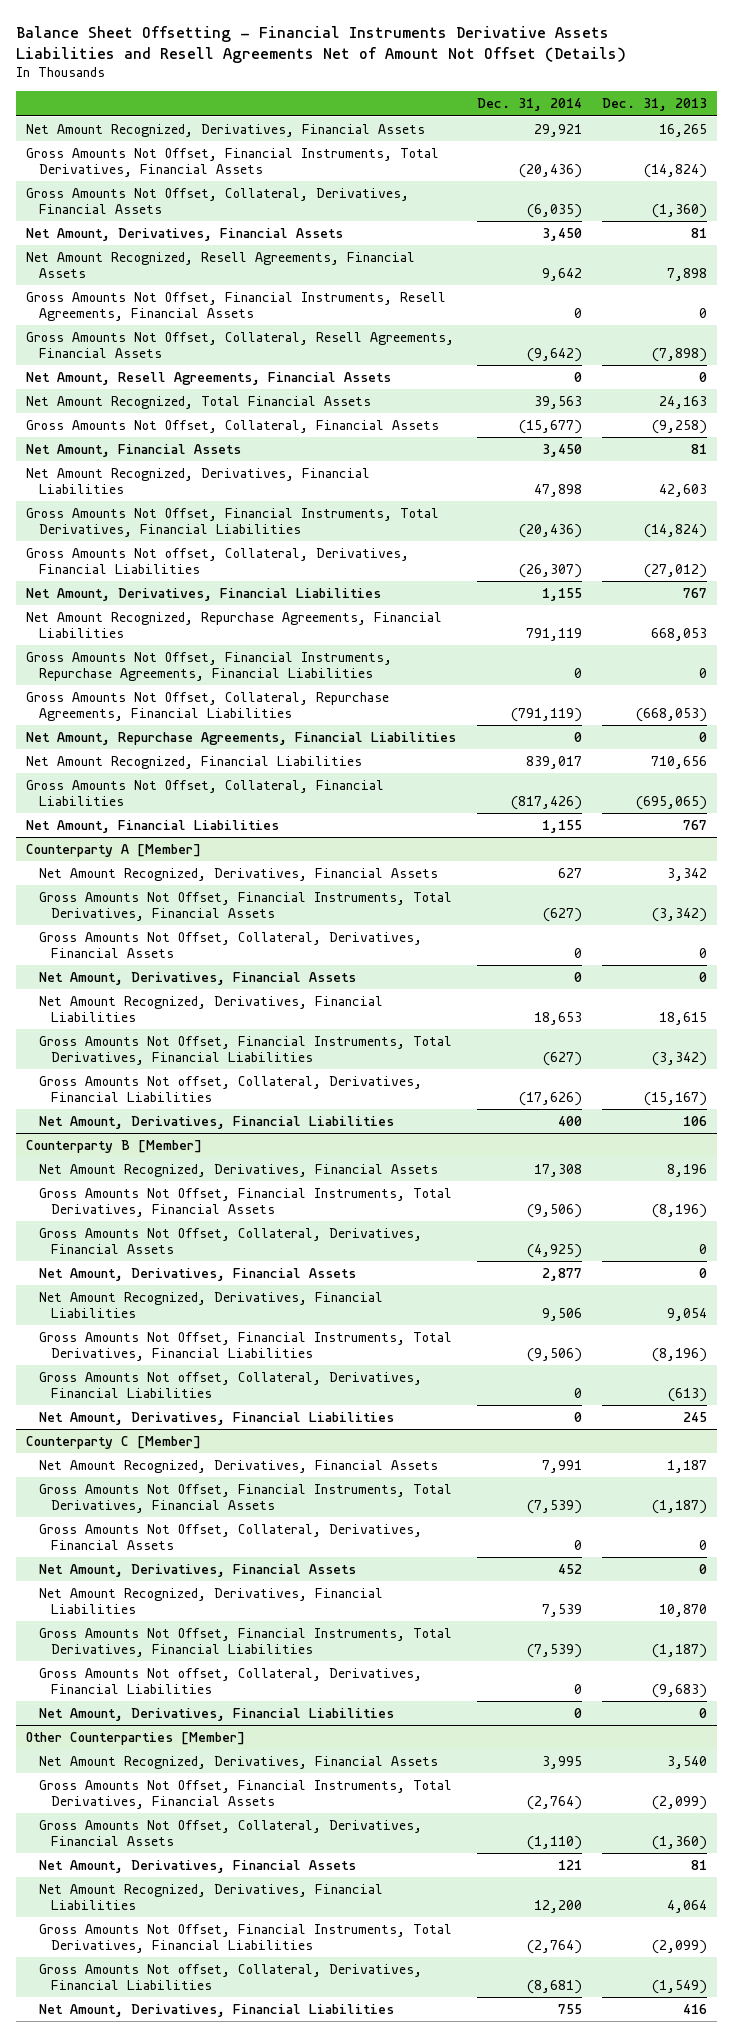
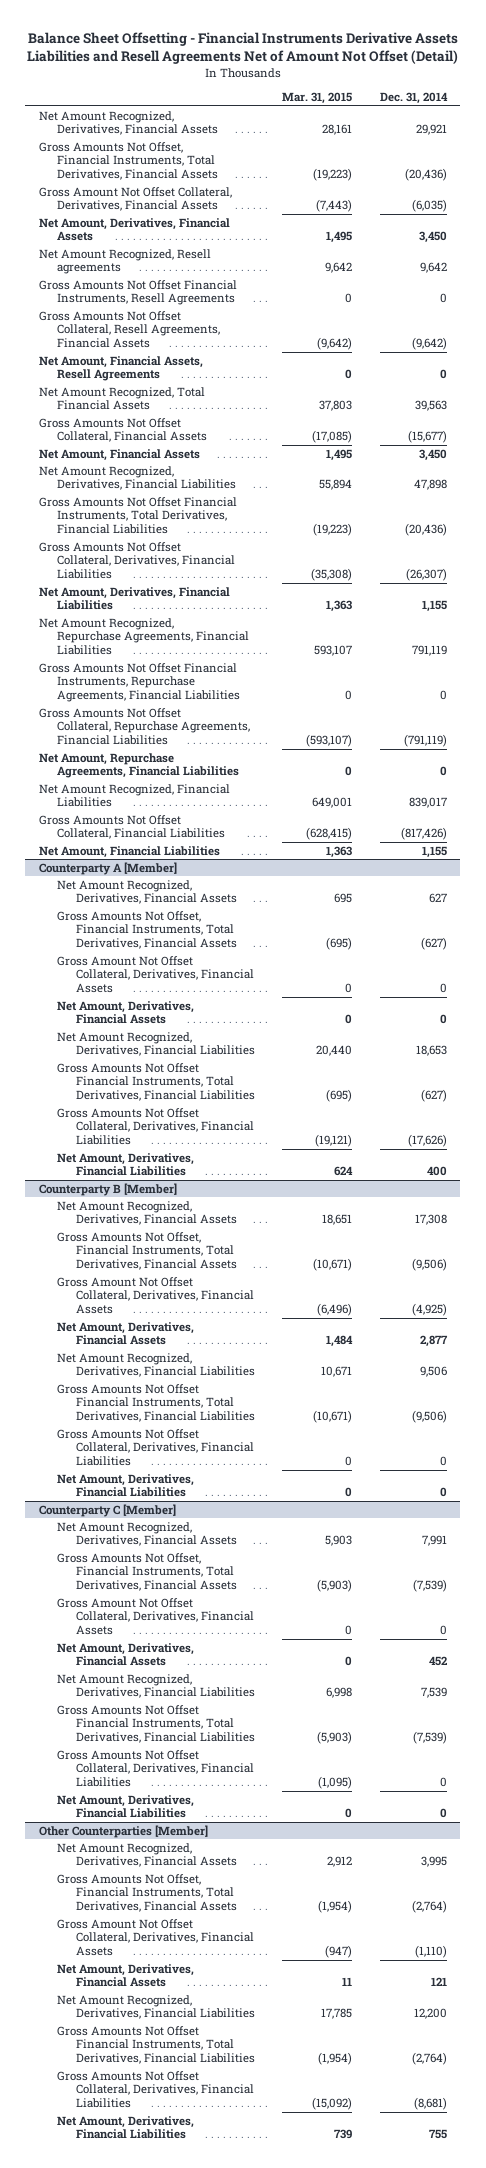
[16,25,627,63] Balance Sheet Offsetting - Financial Instruments Derivative Assets Liabilities and Resell Agreements Net of Amount Not Offset (Details) -> [26,32,458,65] Balance Sheet Offsetting - Financial Instruments Derivative Assets Liabilities and Resell Agreements Net of Amount Not Offset (Detail)
[601,98,707,112] Dec. 31, 2013 -> none
none -> [282,92,353,105] Mar. 31, 2015
[26,187,410,214] Gross Amounts Not Offset, Collateral, Derivatives, Financial Assets -> [39,186,233,212] Gross Amount Not Offset Collateral, Derivatives, Financial Assets
[26,251,416,278] Net Amount Recognized, Resell Agreements, Financial Assets -> [39,248,212,275] Net Amount Recognized, Resell agreements
[26,291,447,321] Gross Amounts Not Offset, Financial Instruments, Resell Agreements, Financial Assets -> [39,279,238,306] Gross Amounts Not Offset Financial Instruments, Resell Agreements
[26,331,455,358] Gross Amounts Not Offset, Collateral, Resell Agreements, Financial Assets -> [39,310,221,349] Gross Amounts Not Offset Collateral, Resell Agreements, Financial Assets
[26,371,392,385] Net Amount, Resell Agreements, Financial Assets -> [39,355,204,382] Net Amount, Financial Assets, Resell Agreements
[26,419,440,433] Gross Amounts Not Offset, Collateral, Financial Assets -> [39,417,208,443] Gross Amounts Not Offset Collateral, Financial Assets
[26,507,440,537] Gross Amounts Not Offset, Financial Instruments, Total Derivatives, Financial Liabilities -> [39,496,238,535] Gross Amounts Not Offset Financial Instruments, Total Derivatives, Financial Liabilities
[26,547,410,574] Gross Amounts Not offset, Collateral, Derivatives, Financial Liabilities -> [39,541,236,580] Gross Amounts Not Offset Collateral, Derivatives, Financial Liabilities
[26,651,393,681] Gross Amounts Not Offset, Financial Instruments, Repurchase Agreements, Financial Liabilities -> [39,662,241,703] Gross Amounts Not Offset Financial Instruments, Repurchase Agreements, Financial Liabilities
[26,691,390,721] Gross Amounts Not Offset, Collateral, Repurchase Agreements, Financial Liabilities -> [39,707,251,746] Gross Amounts Not Offset Collateral, Repurchase Agreements, Financial Liabilities
[26,779,385,806] Gross Amounts Not Offset, Collateral, Financial Liabilities -> [39,814,226,840] Gross Amounts Not Offset Collateral, Financial Liabilities
[38,931,422,958] Gross Amounts Not Offset, Collateral, Derivatives, Financial Assets -> [57,955,254,994] Gross Amount Not Offset Collateral, Derivatives, Financial Assets
[38,1035,452,1065] Gross Amounts Not Offset, Financial Instruments, Total Derivatives, Financial Liabilities -> [57,1062,255,1102] Gross Amounts Not Offset Financial Instruments, Total Derivatives, Financial Liabilities
[38,1075,422,1102] Gross Amounts Not offset, Collateral, Derivatives, Financial Liabilities -> [57,1107,254,1146] Gross Amounts Not Offset Collateral, Derivatives, Financial Liabilities
[38,1227,422,1254] Gross Amounts Not Offset, Collateral, Derivatives, Financial Assets -> [57,1276,254,1315] Gross Amount Not Offset Collateral, Derivatives, Financial Assets
[38,1331,452,1361] Gross Amounts Not Offset, Financial Instruments, Total Derivatives, Financial Liabilities -> [57,1383,255,1423] Gross Amounts Not Offset Financial Instruments, Total Derivatives, Financial Liabilities
[38,1371,422,1398] Gross Amounts Not offset, Collateral, Derivatives, Financial Liabilities -> [57,1428,254,1467] Gross Amounts Not Offset Collateral, Derivatives, Financial Liabilities
[38,1523,422,1550] Gross Amounts Not Offset, Collateral, Derivatives, Financial Assets -> [57,1597,254,1636] Gross Amount Not Offset Collateral, Derivatives, Financial Assets
[38,1627,452,1657] Gross Amounts Not Offset, Financial Instruments, Total Derivatives, Financial Liabilities -> [57,1704,255,1744] Gross Amounts Not Offset Financial Instruments, Total Derivatives, Financial Liabilities
[38,1667,422,1694] Gross Amounts Not offset, Collateral, Derivatives, Financial Liabilities -> [57,1749,254,1788] Gross Amounts Not Offset Collateral, Derivatives, Financial Liabilities
[38,1819,422,1846] Gross Amounts Not Offset, Collateral, Derivatives, Financial Assets -> [57,1918,254,1957] Gross Amount Not Offset Collateral, Derivatives, Financial Assets
[38,1923,452,1953] Gross Amounts Not Offset, Financial Instruments, Total Derivatives, Financial Liabilities -> [57,2025,255,2065] Gross Amounts Not Offset Financial Instruments, Total Derivatives, Financial Liabilities
[38,1963,422,1990] Gross Amounts Not offset, Collateral, Derivatives, Financial Liabilities -> [57,2070,254,2109] Gross Amounts Not Offset Collateral, Derivatives, Financial Liabilities

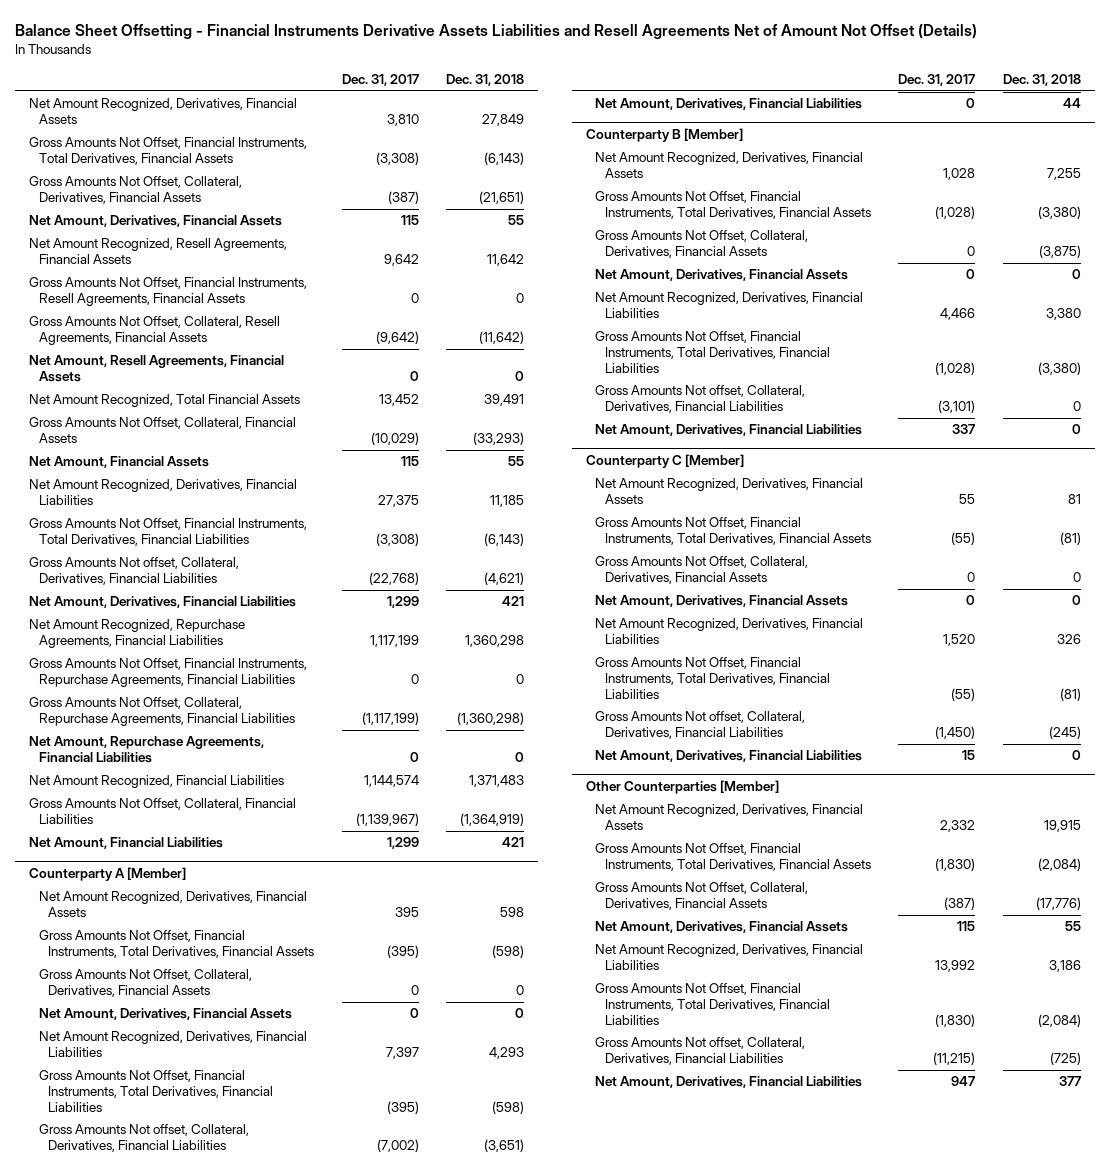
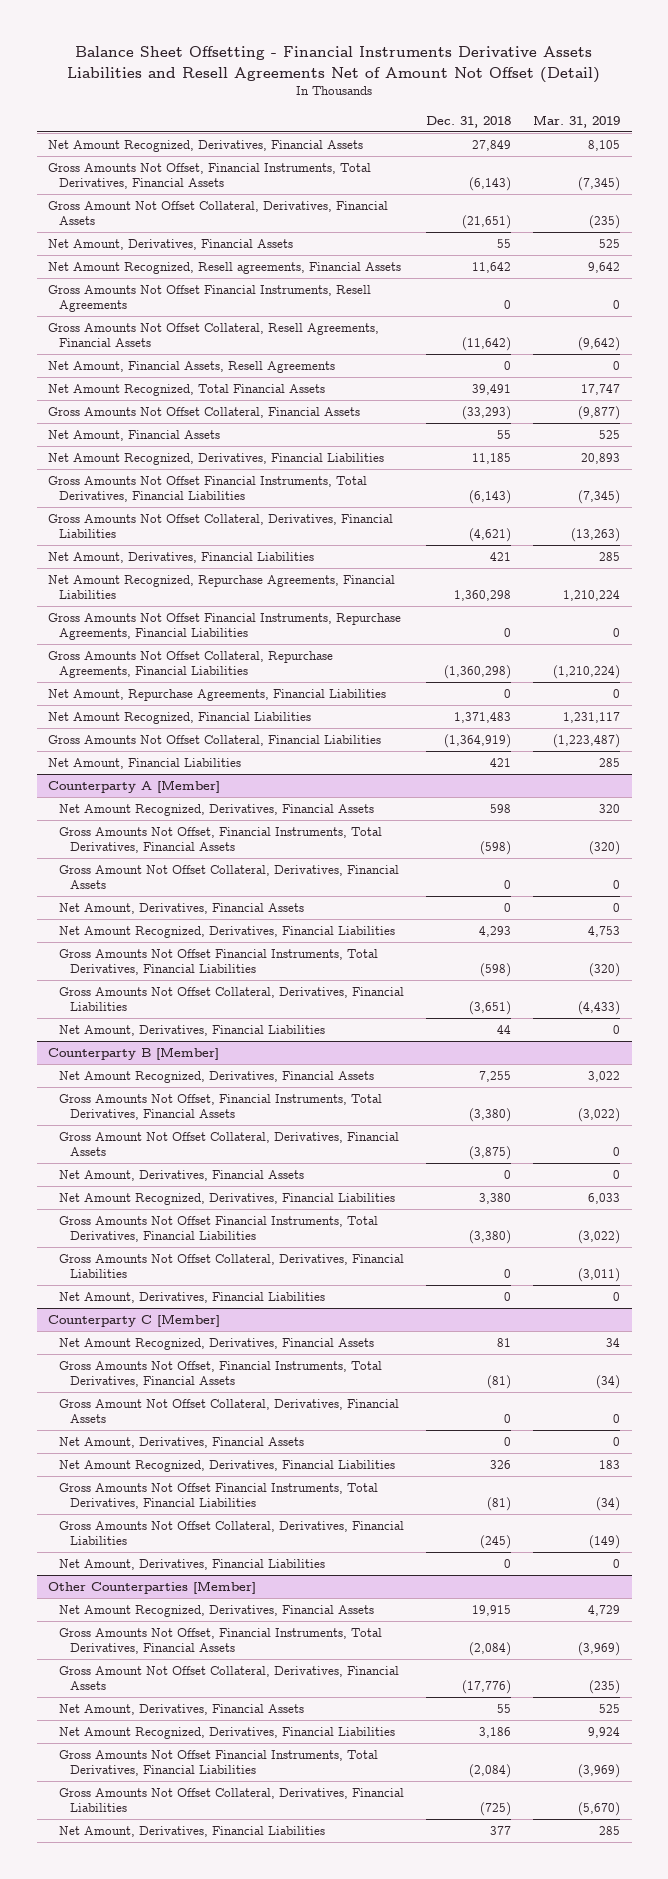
[15,24,978,40] Balance Sheet Offsetting - Financial Instruments Derivative Assets Liabilities and Resell Agreements Net of Amount Not Offset (Details) -> [67,46,601,83] Balance Sheet Offsetting - Financial Instruments Derivative Assets Liabilities and Resell Agreements Net of Amount Not Offset (Detail)
[341,74,419,87] Dec. 31, 2017 -> none
none -> [533,114,621,128] Mar. 31, 2019
[29,176,243,204] Gross Amounts Not Offset, Collateral, Derivatives, Financial Assets -> [47,201,388,226] Gross Amount Not Offset Collateral, Derivatives, Financial Assets
[29,238,288,264] Net Amount Recognized, Resell Agreements, Financial Assets -> [47,262,401,275] Net Amount Recognized, Resell agreements, Financial Assets
[29,277,308,306] Gross Amounts Not Offset, Financial Instruments, Resell Agreements, Financial Assets -> [47,285,371,313] Gross Amounts Not Offset Financial Instruments, Resell Agreements
[29,316,281,345] Gross Amounts Not Offset, Collateral, Resell Agreements, Financial Assets -> [47,323,379,348] Gross Amounts Not Offset Collateral, Resell Agreements, Financial Assets
[29,355,285,382] Net Amount, Resell Agreements, Financial Assets -> [47,361,335,374] Net Amount, Financial Assets, Resell Agreements
[29,417,297,443] Gross Amounts Not Offset, Collateral, Financial Assets -> [47,407,360,419] Gross Amounts Not Offset Collateral, Financial Assets
[29,518,308,546] Gross Amounts Not Offset, Financial Instruments, Total Derivatives, Financial Liabilities -> [47,476,367,503] Gross Amounts Not Offset Financial Instruments, Total Derivatives, Financial Liabilities
[29,557,240,585] Gross Amounts Not offset, Collateral, Derivatives, Financial Liabilities -> [47,514,393,539] Gross Amounts Not Offset Collateral, Derivatives, Financial Liabilities
[29,658,308,687] Gross Amounts Not Offset, Financial Instruments, Repurchase Agreements, Financial Liabilities -> [47,613,401,641] Gross Amounts Not Offset Financial Instruments, Repurchase Agreements, Financial Liabilities
[29,697,295,726] Gross Amounts Not Offset, Collateral, Repurchase Agreements, Financial Liabilities -> [47,651,333,679] Gross Amounts Not Offset Collateral, Repurchase Agreements, Financial Liabilities
[29,798,297,824] Gross Amounts Not Offset, Collateral, Financial Liabilities -> [47,735,381,747] Gross Amounts Not Offset Collateral, Financial Liabilities
[38,969,252,997] Gross Amounts Not Offset, Collateral, Derivatives, Financial Assets -> [58,865,399,890] Gross Amount Not Offset Collateral, Derivatives, Financial Assets
[38,1070,274,1112] Gross Amounts Not Offset, Financial Instruments, Total Derivatives, Financial Liabilities -> [58,949,378,976] Gross Amounts Not Offset Financial Instruments, Total Derivatives, Financial Liabilities
[38,1124,249,1152] Gross Amounts Not offset, Collateral, Derivatives, Financial Liabilities -> [58,987,404,1012] Gross Amounts Not Offset Collateral, Derivatives, Financial Liabilities
[595,230,809,258] Gross Amounts Not Offset, Collateral, Derivatives, Financial Assets -> [58,1132,399,1157] Gross Amount Not Offset Collateral, Derivatives, Financial Assets
[595,331,830,373] Gross Amounts Not Offset, Financial Instruments, Total Derivatives, Financial Liabilities -> [58,1216,378,1243] Gross Amounts Not Offset Financial Instruments, Total Derivatives, Financial Liabilities
[595,385,806,413] Gross Amounts Not offset, Collateral, Derivatives, Financial Liabilities -> [58,1254,404,1279] Gross Amounts Not Offset Collateral, Derivatives, Financial Liabilities
[595,556,809,584] Gross Amounts Not Offset, Collateral, Derivatives, Financial Assets -> [58,1399,399,1424] Gross Amount Not Offset Collateral, Derivatives, Financial Assets
[595,657,830,699] Gross Amounts Not Offset, Financial Instruments, Total Derivatives, Financial Liabilities -> [58,1483,378,1510] Gross Amounts Not Offset Financial Instruments, Total Derivatives, Financial Liabilities
[595,711,806,739] Gross Amounts Not offset, Collateral, Derivatives, Financial Liabilities -> [58,1521,404,1546] Gross Amounts Not Offset Collateral, Derivatives, Financial Liabilities
[595,882,809,910] Gross Amounts Not Offset, Collateral, Derivatives, Financial Assets -> [58,1666,399,1691] Gross Amount Not Offset Collateral, Derivatives, Financial Assets
[595,983,830,1025] Gross Amounts Not Offset, Financial Instruments, Total Derivatives, Financial Liabilities -> [58,1750,378,1777] Gross Amounts Not Offset Financial Instruments, Total Derivatives, Financial Liabilities
[595,1037,806,1065] Gross Amounts Not offset, Collateral, Derivatives, Financial Liabilities -> [58,1788,404,1813] Gross Amounts Not Offset Collateral, Derivatives, Financial Liabilities

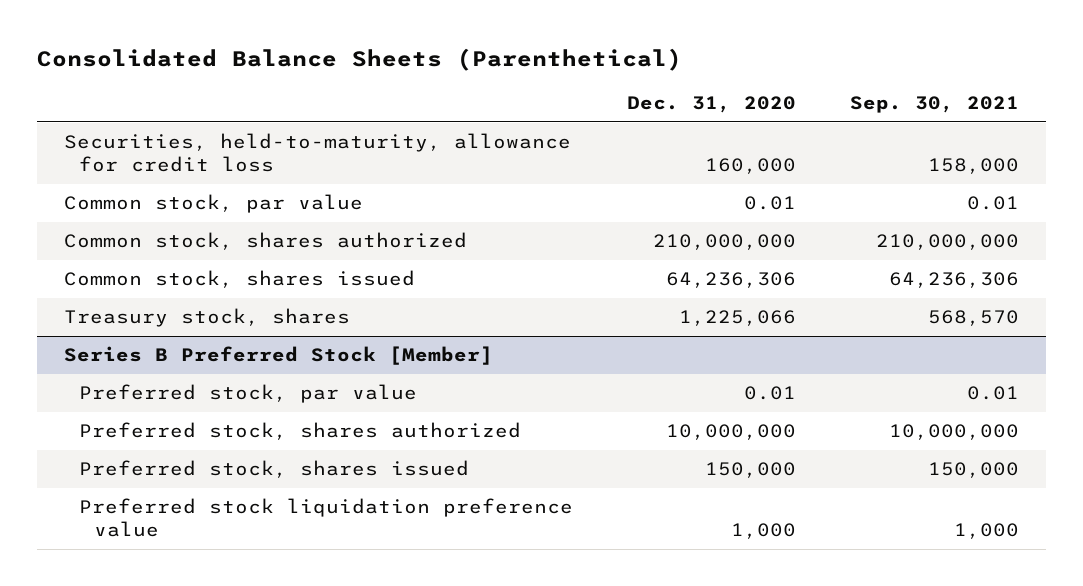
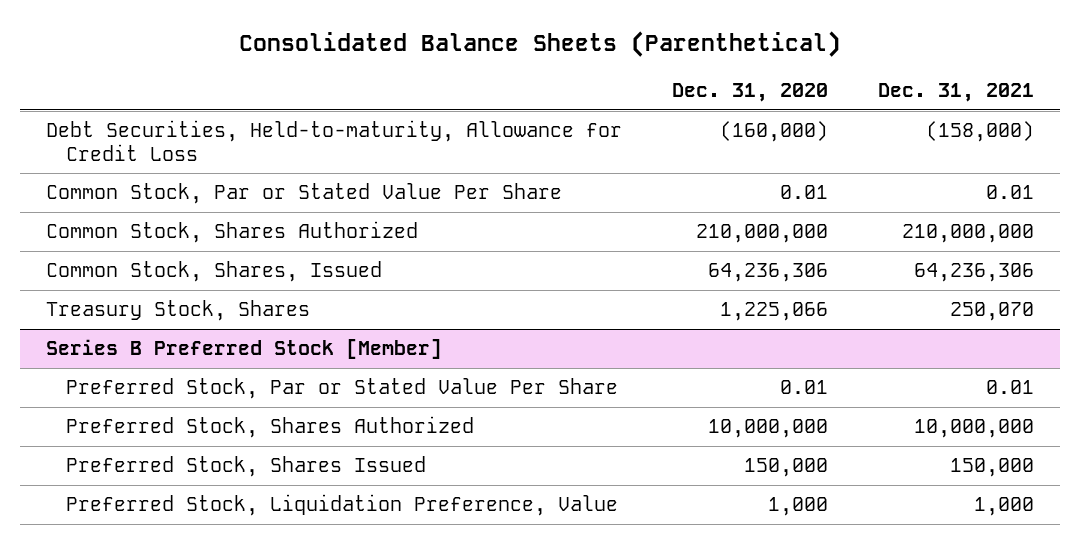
[850,96,1020,114] Sep. 30, 2021 -> none
none -> [878,83,1035,103] Dec. 31, 2021
[64,133,572,173] Securities, held-to-maturity, allowance for credit loss -> [45,120,622,161] Debt Securities, Held-to-maturity, Allowance for Credit Loss
[705,158,797,175] 160,000 -> [719,121,828,143] (160,000)
[64,194,364,214] Common stock, par value -> [45,183,562,205] Common Stock, Par or Stated Value Per Share
[64,232,468,251] Common stock, shares authorized -> [45,221,418,244] Common Stock, Shares Authorized
[64,270,416,289] Common stock, shares issued -> [45,261,382,283] Common Stock, Shares, Issued
[64,308,351,328] Treasury stock, shares -> [45,300,310,322] Treasury Stock, Shares
[79,384,418,404] Preferred stock, par value -> [65,378,618,400] Preferred Stock, Par or Stated Value Per Share
[79,422,522,441] Preferred stock, shares authorized -> [65,416,474,439] Preferred Stock, Shares Authorized
[79,460,470,479] Preferred stock, shares issued -> [65,456,426,478] Preferred Stock, Shares Issued
[79,498,574,538] Preferred stock liquidation preference value -> [65,494,618,517] Preferred Stock, Liquidation Preference, Value

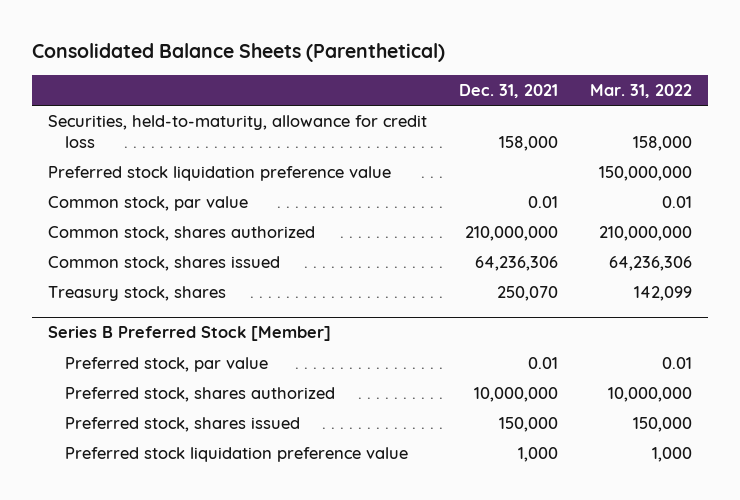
[671,83,828,103] Dec. 31, 2020 -> none
none -> [590,83,693,98] Mar. 31, 2022
[45,120,622,161] Debt Securities, Held-to-maturity, Allowance for Credit Loss -> [48,115,428,148] Securities, held-to-maturity, allowance for credit loss
[926,121,1035,143] (158,000) -> [499,135,559,151] 158,000
none -> [48,166,392,182] Preferred stock liquidation preference value
[45,183,562,205] Common Stock, Par or Stated Value Per Share -> [48,196,249,212] Common stock, par value
[45,221,418,244] Common Stock, Shares Authorized -> [48,226,316,242] Common stock, shares authorized
[45,261,382,283] Common Stock, Shares, Issued -> [48,256,281,272] Common stock, shares issued
[45,300,310,322] Treasury Stock, Shares -> [48,286,227,302] Treasury stock, shares
[65,378,618,400] Preferred Stock, Par or Stated Value Per Share -> [64,357,268,373] Preferred stock, par value
[65,416,474,439] Preferred Stock, Shares Authorized -> [64,387,335,403] Preferred stock, shares authorized
[65,456,426,478] Preferred Stock, Shares Issued -> [64,417,300,433] Preferred stock, shares issued
[65,494,618,517] Preferred Stock, Liquidation Preference, Value -> [64,447,408,463] Preferred stock liquidation preference value

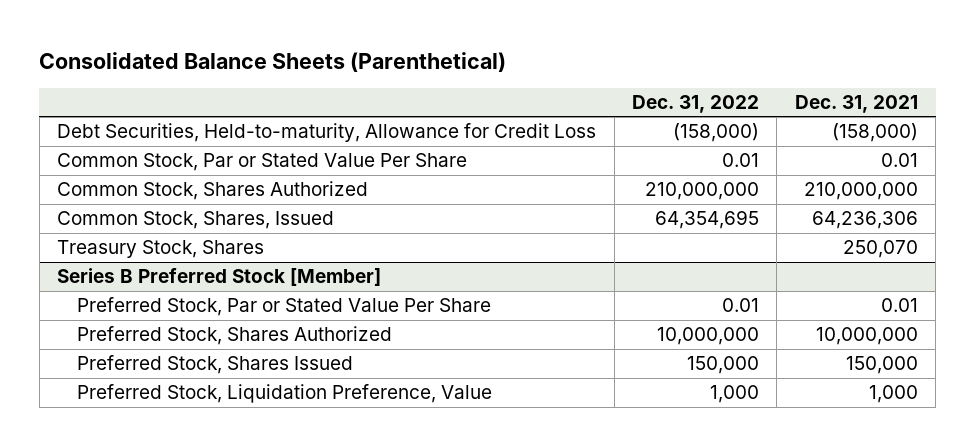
[590,83,693,98] Mar. 31, 2022 -> none
none -> [632,94,760,113] Dec. 31, 2022
[48,166,392,182] Preferred stock liquidation preference value -> none
[48,115,428,148] Securities, held-to-maturity, allowance for credit loss -> [57,123,597,143] Debt Securities, Held-to-maturity, Allowance for Credit Loss
[499,135,559,151] 158,000 -> [831,123,918,143] (158,000)
[48,196,249,212] Common stock, par value -> [57,153,468,172] Common Stock, Par or Stated Value Per Share
[48,226,316,242] Common stock, shares authorized -> [57,181,369,201] Common Stock, Shares Authorized
[48,256,281,272] Common stock, shares issued -> [57,211,335,230] Common Stock, Shares, Issued
[48,286,227,302] Treasury stock, shares -> [57,240,265,259] Treasury Stock, Shares
[64,357,268,373] Preferred stock, par value -> [77,297,492,317] Preferred Stock, Par or Stated Value Per Share
[64,387,335,403] Preferred stock, shares authorized -> [77,326,393,346] Preferred Stock, Shares Authorized
[64,417,300,433] Preferred stock, shares issued -> [77,355,354,375] Preferred Stock, Shares Issued
[64,447,408,463] Preferred stock liquidation preference value -> [77,384,493,404] Preferred Stock, Liquidation Preference, Value

